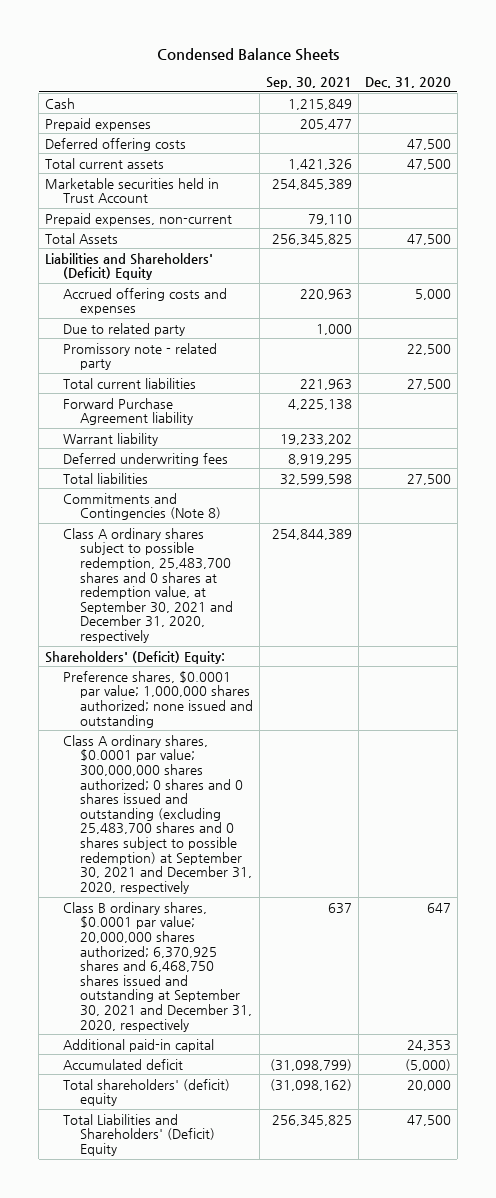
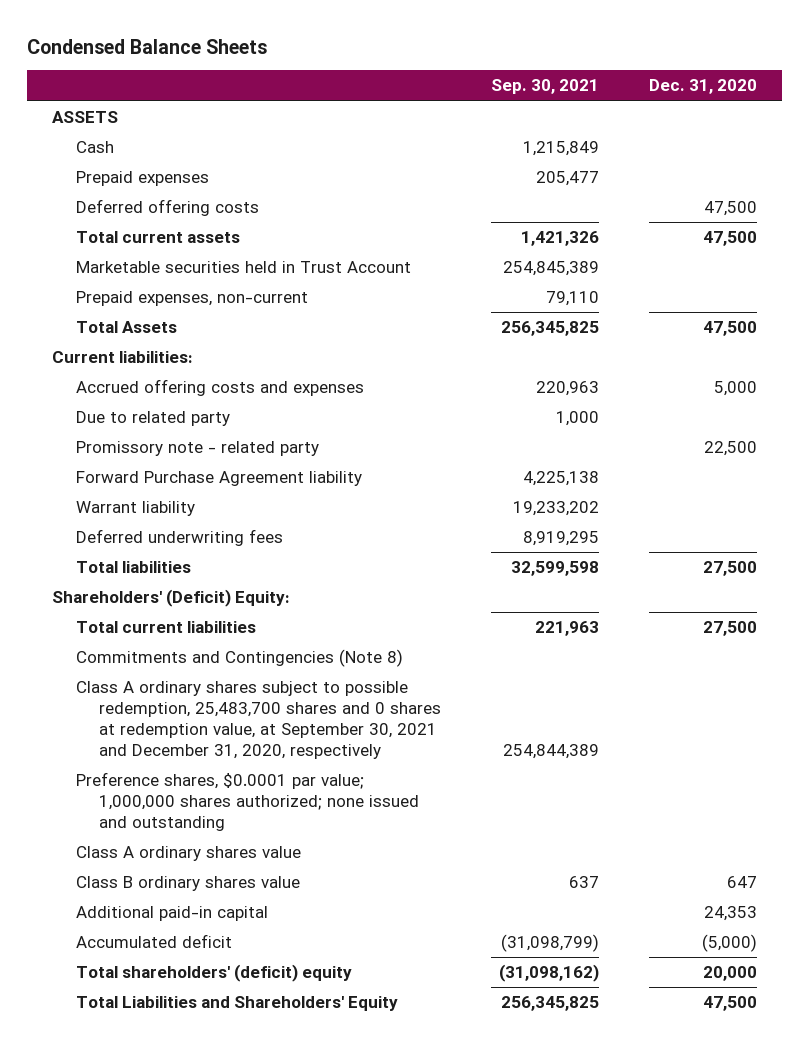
none -> [52,111,119,124] ASSETS
[45,252,214,281] Liabilities and Shareholders' (Deficit) Equity -> none
none -> [52,351,194,364] Current liabilities:
[45,650,226,664] Shareholders' (Deficit) Equity: -> [52,589,291,608] Shareholders' (Deficit) Equity:
[62,377,196,389] Total current liabilities -> [75,621,256,634] Total current liabilities
[62,734,252,895] Class A ordinary shares, $0.0001 par value; 300,000,000 shares authorized; 0 shares and 0 shares issued and outstanding (excluding 25,483,700 shares and 0 shares subject to possible redemption) at September 30, 2021 and December 31, 2020, respectively -> [75,846,301,862] Class A ordinary shares value
[62,901,252,1032] Class B ordinary shares, $0.0001 par value; 20,000,000 shares authorized; 6,370,925 shares and 6,468,750 shares issued and outstanding at September 30, 2021 and December 31, 2020, respectively -> [75,876,300,892] Class B ordinary shares value
[62,1113,215,1156] Total Liabilities and Shareholders' (Deficit) Equity -> [75,996,398,1012] Total Liabilities and Shareholders' Equity

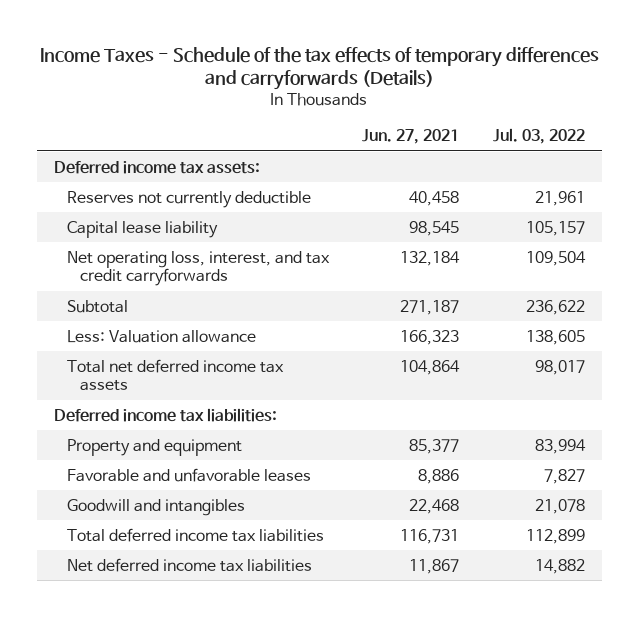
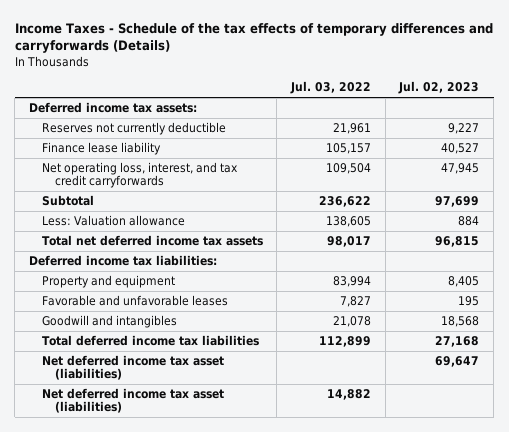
[362,129,460,145] Jun. 27, 2021 -> none
none -> [398,81,480,95] Jul. 02, 2023
[66,220,218,238] Capital lease liability -> [41,142,161,156] Finance lease liability
none -> [41,355,224,381] Net deferred income tax asset (liabilities)
[66,557,312,572] Net deferred income tax liabilities -> [41,388,224,414] Net deferred income tax asset (liabilities)

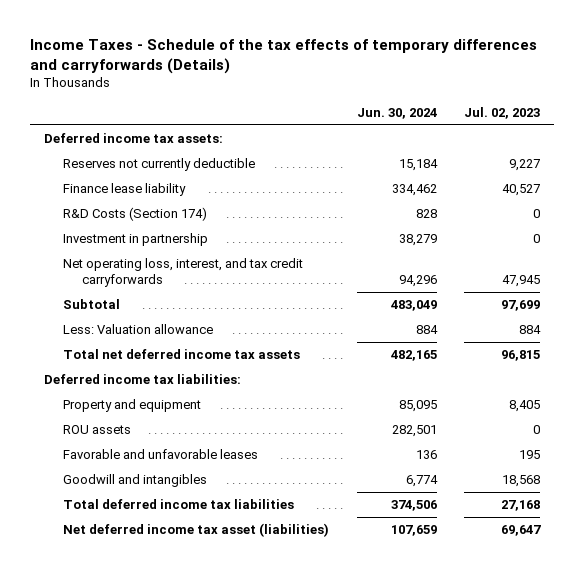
[290,81,372,95] Jul. 03, 2022 -> none
none -> [356,108,437,120] Jun. 30, 2024
none -> [62,206,207,221] R&D Costs (Section 174)
none -> [62,232,208,246] Investment in partnership
none -> [62,424,131,434] ROU assets
[41,388,224,414] Net deferred income tax asset (liabilities) -> none

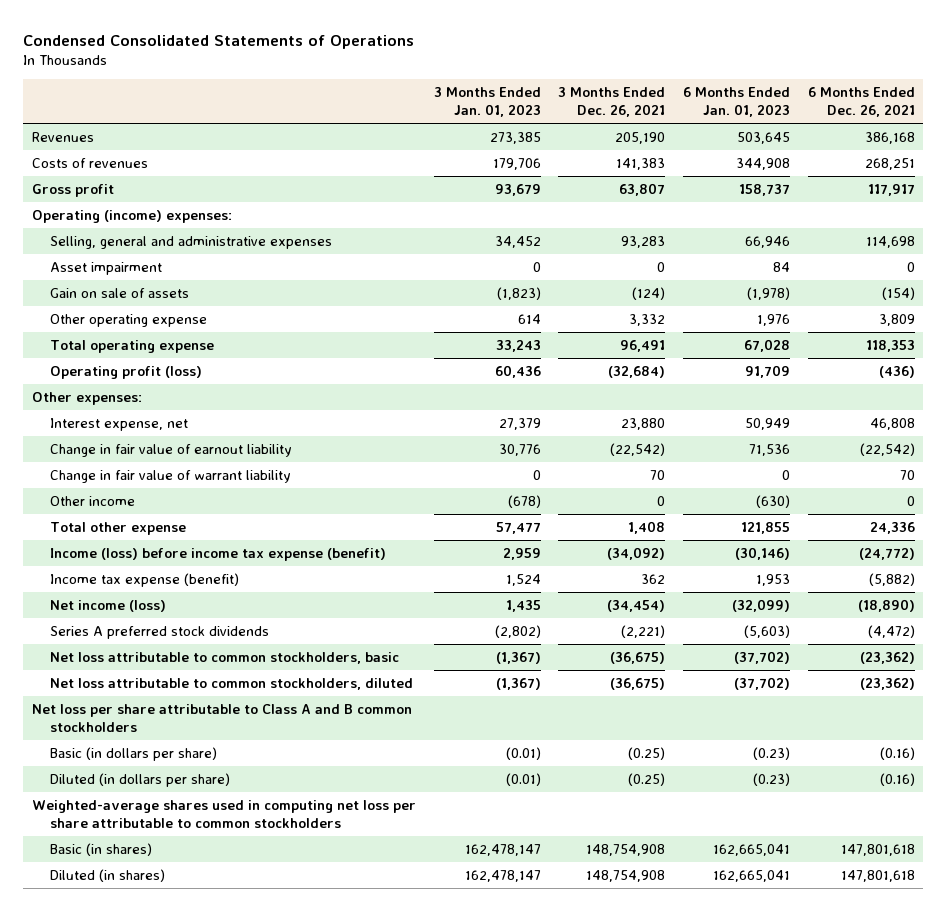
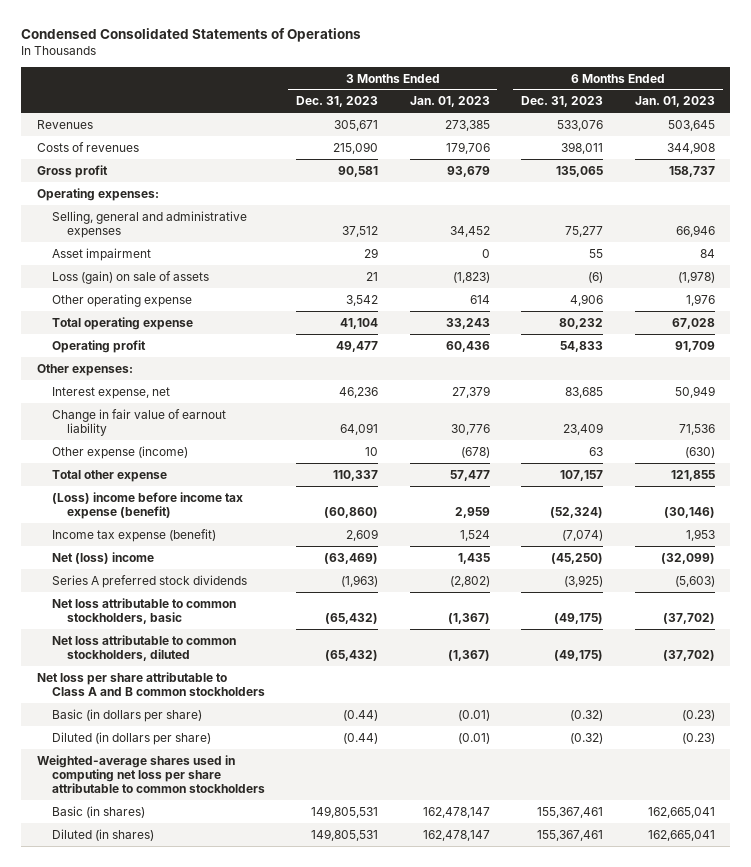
[558,87,666,118] 3 Months Ended Dec. 26, 2021 -> none
[807,87,915,118] 6 Months Ended Dec. 26, 2021 -> none
none -> [296,96,379,108] Dec. 31, 2023
none -> [521,96,604,108] Dec. 31, 2023
[32,209,233,223] Operating (income) expenses: -> [36,187,159,201] Operating expenses:
[49,287,189,298] Gain on sale of assets -> [51,270,209,284] Loss (gain) on sale of assets
[49,365,202,379] Operating profit (loss) -> [51,339,146,353] Operating profit
[49,469,291,483] Change in fair value of warrant liability -> none
[49,495,135,506] Other income -> [51,445,188,459] Other expense (income)
[49,547,386,561] Income (loss) before income tax expense (benefit) -> [51,491,243,519] (Loss) income before income tax expense (benefit)
[49,599,166,612] Net income (loss) -> [51,551,154,564] Net (loss) income

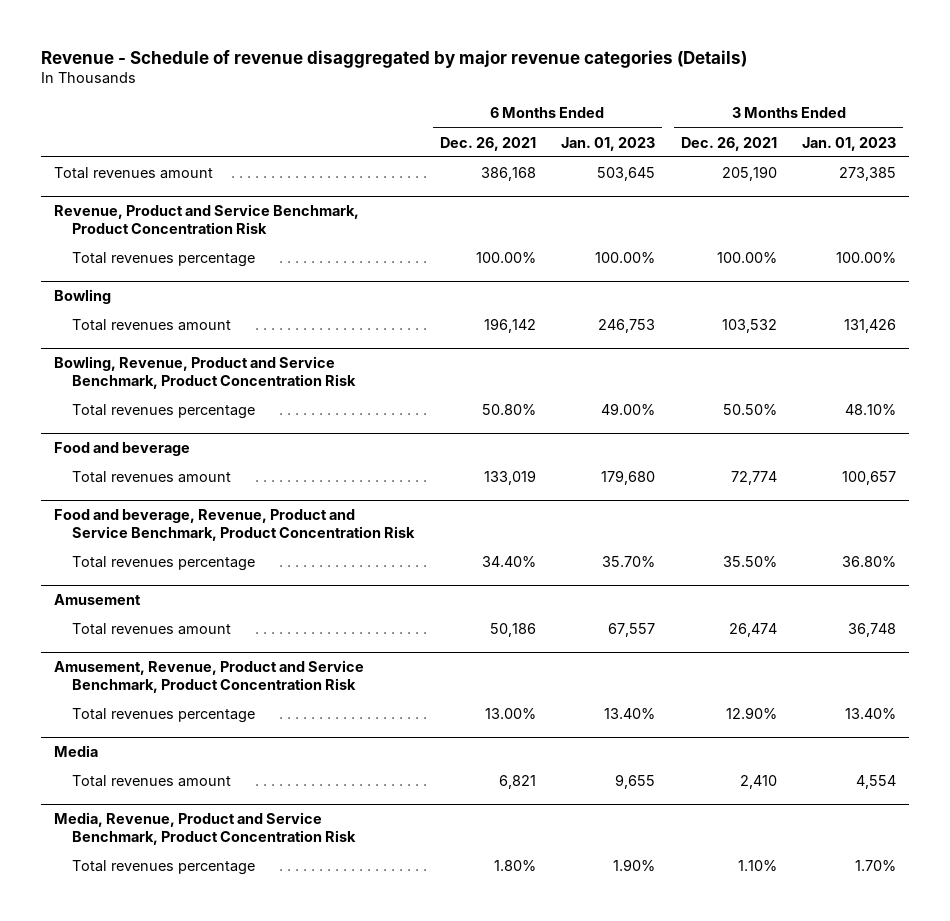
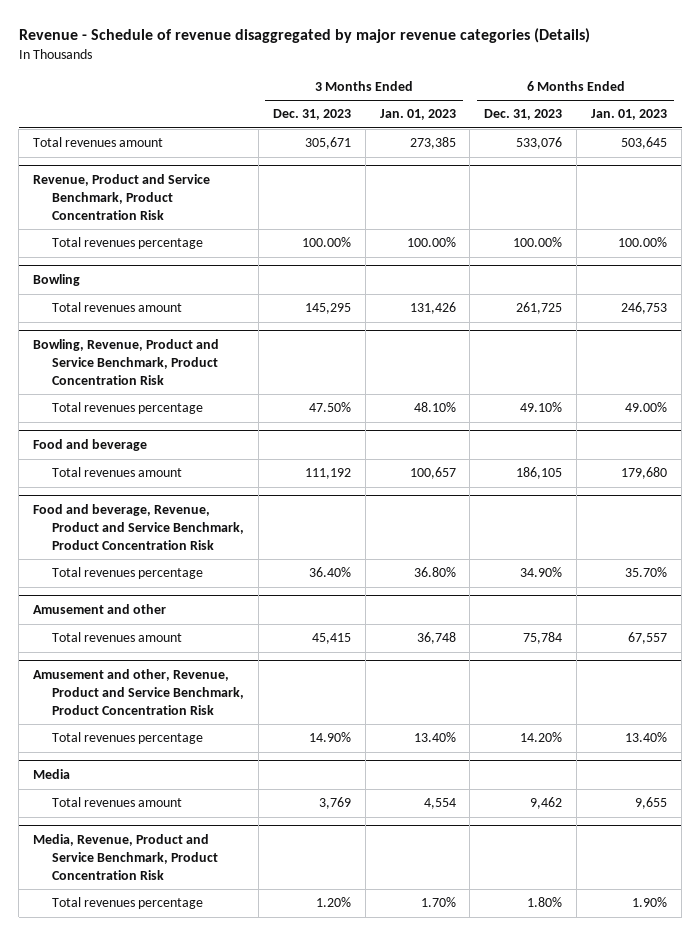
[439,136,536,151] Dec. 26, 2021 -> none
[680,136,777,151] Dec. 26, 2021 -> none
none -> [272,109,351,121] Dec. 31, 2023
none -> [484,109,563,121] Dec. 31, 2023
[53,594,141,606] Amusement -> [33,604,167,615] Amusement and other
[53,660,364,694] Amusement, Revenue, Product and Service Benchmark, Product Concentration Risk -> [33,669,244,715] Amusement and other, Revenue, Product and Service Benchmark, Product Concentration Risk

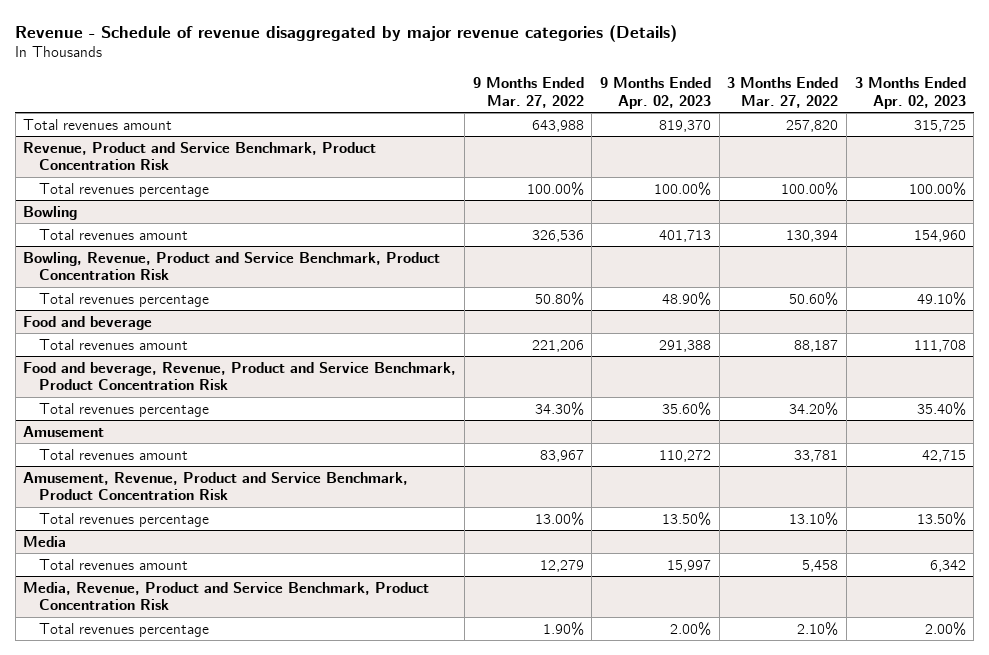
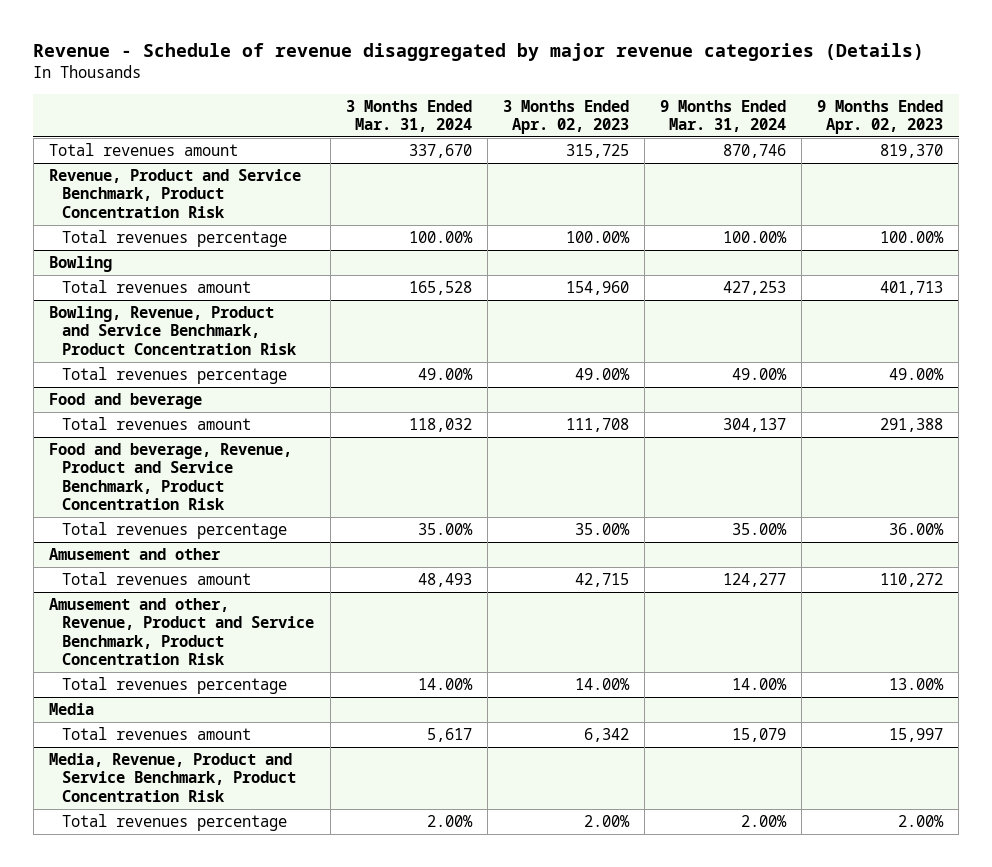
[472,77,584,108] 9 Months Ended Mar. 27, 2022 -> none
[727,77,839,108] 3 Months Ended Mar. 27, 2022 -> none
none -> [345,99,472,133] 3 Months Ended Mar. 31, 2024
none -> [660,99,787,133] 9 Months Ended Mar. 31, 2024
[661,291,711,306] 48.90% -> [889,368,945,381] 49.00%
[916,291,966,306] 49.10% -> [574,368,630,381] 49.00%
[661,401,711,416] 35.60% -> [889,523,945,536] 36.00%
[916,401,966,416] 35.40% -> [574,523,630,536] 35.00%
[23,425,105,437] Amusement -> [48,548,221,561] Amusement and other
[23,471,409,500] Amusement, Revenue, Product and Service Benchmark, Product Concentration Risk -> [48,598,315,666] Amusement and other, Revenue, Product and Service Benchmark, Product Concentration Risk
[661,511,711,526] 13.50% -> [889,678,945,691] 13.00%
[916,511,966,526] 13.50% -> [574,678,630,691] 14.00%

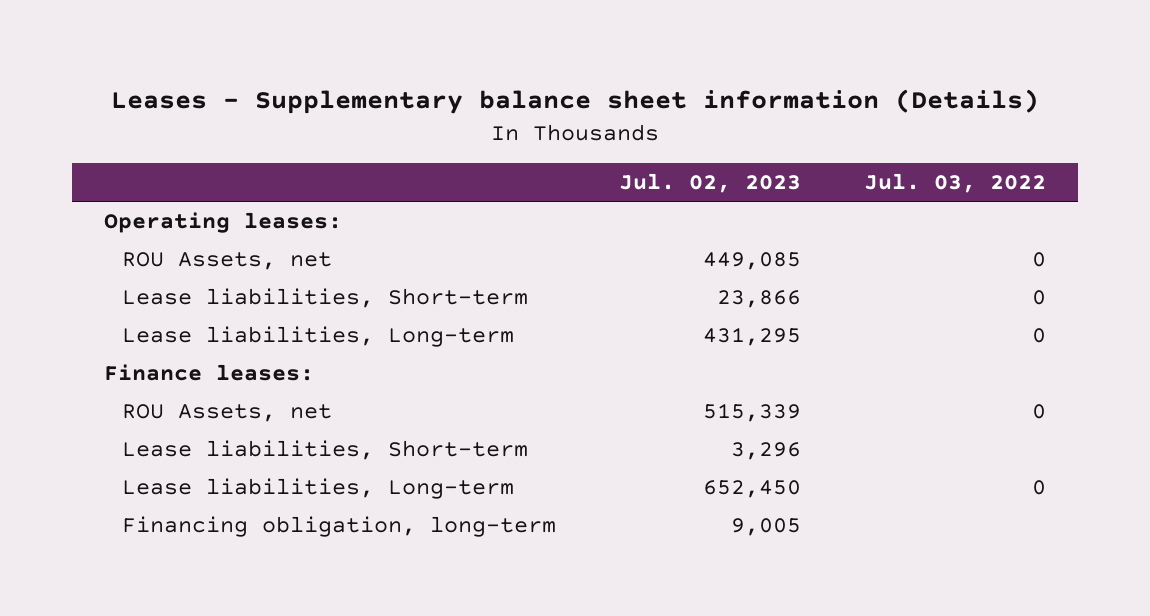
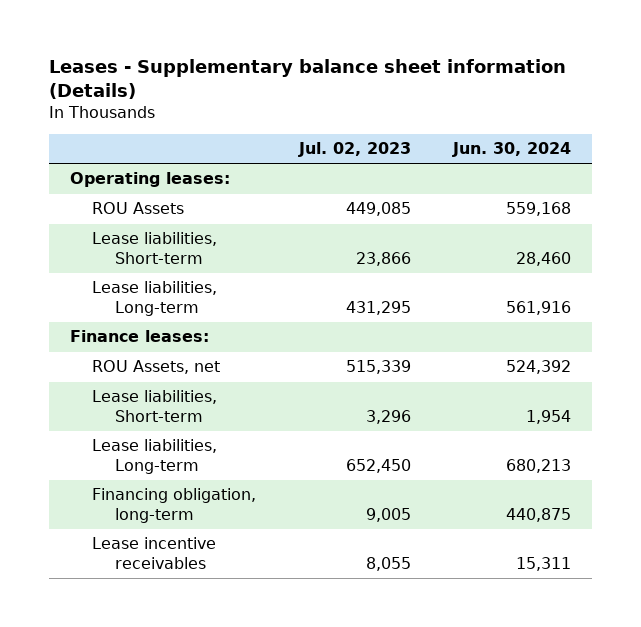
[864,173,1047,194] Jul. 03, 2022 -> none
none -> [452,142,572,158] Jun. 30, 2024
[121,251,332,270] ROU Assets, net -> [92,202,185,215] ROU Assets
none -> [92,537,217,569] Lease incentive receivables

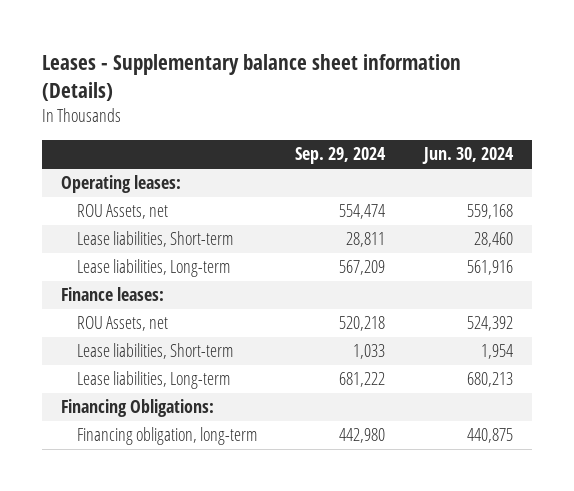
[297,142,411,158] Jul. 02, 2023 -> none
none -> [295,147,387,165] Sep. 29, 2024
[92,202,185,215] ROU Assets -> [77,204,169,220] ROU Assets, net
none -> [61,399,215,418] Financing Obligations:
[92,537,217,569] Lease incentive receivables -> none

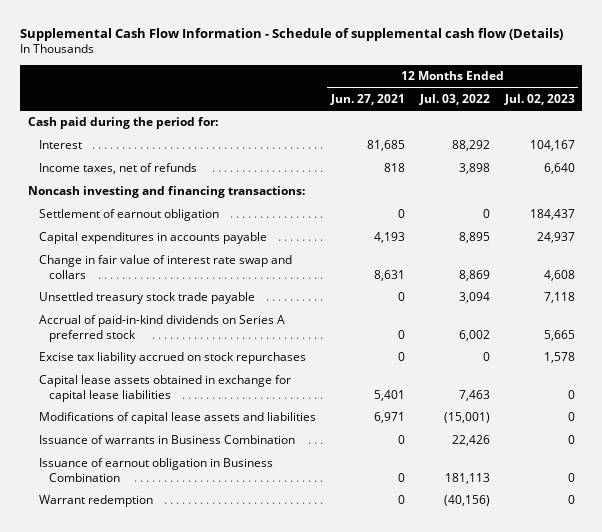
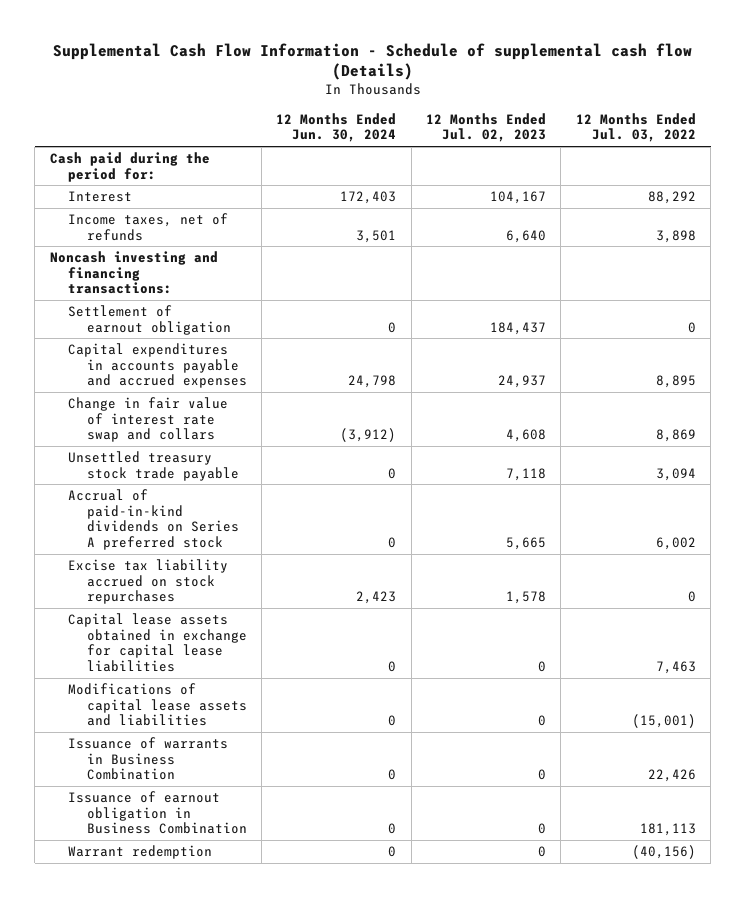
[329,93,405,105] Jun. 27, 2021 -> none
none -> [276,112,397,143] 12 Months Ended Jun. 30, 2024
[38,232,267,245] Capital expenditures in accounts payable -> [68,343,247,389] Capital expenditures in accounts payable and accrued expenses

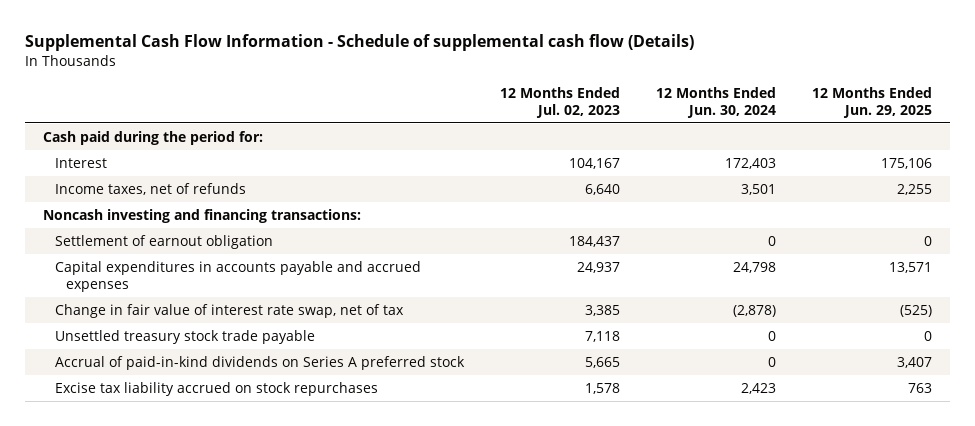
[575,112,696,143] 12 Months Ended Jul. 03, 2022 -> none
none -> [811,86,932,118] 12 Months Ended Jun. 29, 2025
[68,397,229,443] Change in fair value of interest rate swap and collars -> [54,303,404,318] Change in fair value of interest rate swap, net of tax
[340,428,397,443] (3,912) -> [732,304,776,317] (2,878)
[506,429,547,443] 4,608 -> [584,304,620,316] 3,385
[68,613,247,672] Capital lease assets obtained in exchange for capital lease liabilities -> none
[68,683,247,727] Modifications of capital lease assets and liabilities -> none
[68,737,229,781] Issuance of warrants in Business Combination -> none
[68,791,247,835] Issuance of earnout obligation in Business Combination -> none
[68,845,213,860] Warrant redemption -> none

